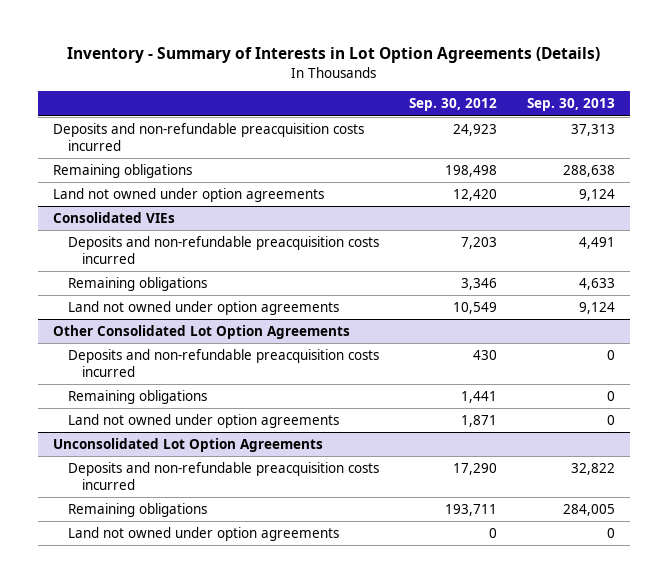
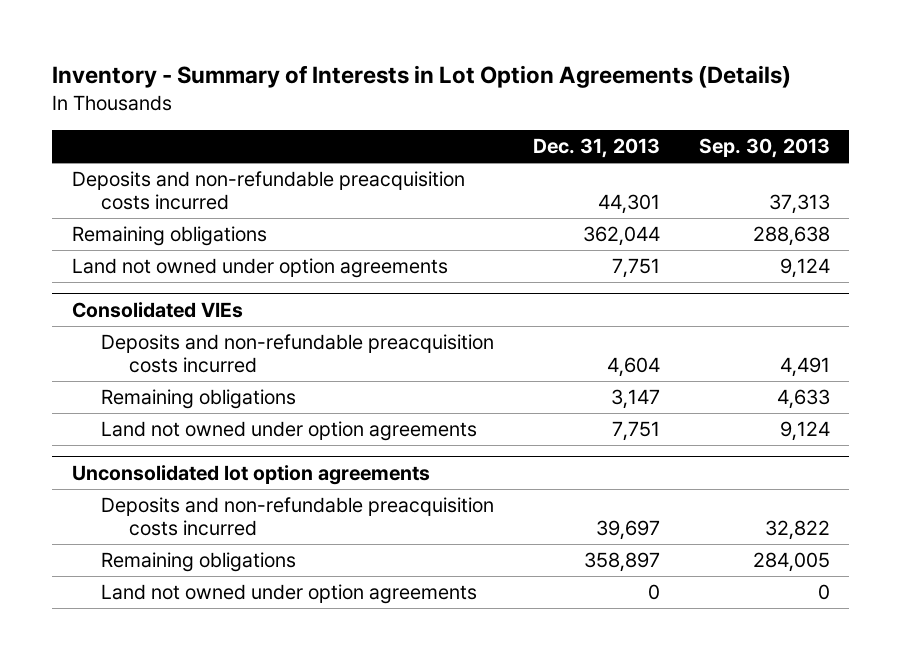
[408,98,497,112] Sep. 30, 2012 -> none
none -> [532,137,660,158] Dec. 31, 2013
[52,325,350,340] Other Consolidated Lot Option Agreements -> none
[67,349,379,377] Deposits and non-refundable preacquisition costs incurred -> none
[67,390,207,405] Remaining obligations -> none
[67,414,339,429] Land not owned under option agreements -> none
[52,438,323,453] Unconsolidated Lot Option Agreements -> [72,464,431,485] Unconsolidated lot option agreements

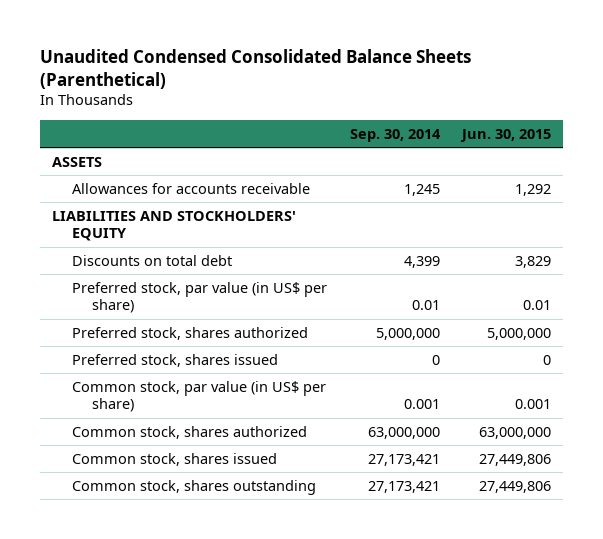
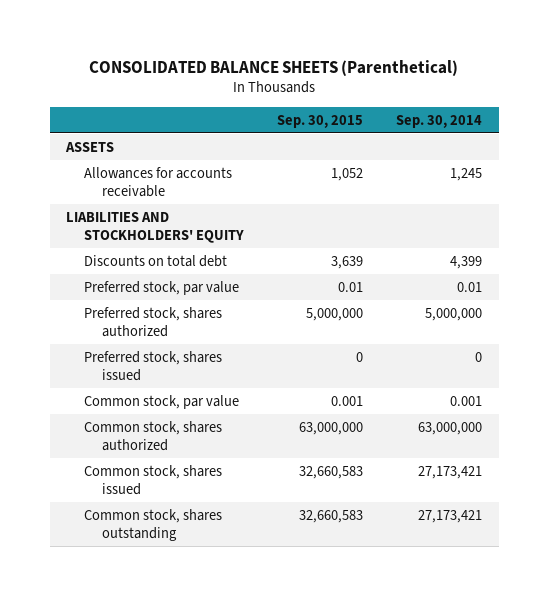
[40,48,472,89] Unaudited Condensed Consolidated Balance Sheets (Parenthetical) -> [89,59,459,76] CONSOLIDATED BALANCE SHEETS (Parenthetical)
[460,128,552,142] Jun. 30, 2015 -> none
none -> [277,114,364,128] Sep. 30, 2015
[71,281,327,314] Preferred stock, par value (in US$ per share) -> [84,280,240,295] Preferred stock, par value
[71,380,326,413] Common stock, par value (in US$ per share) -> [84,394,240,409] Common stock, par value

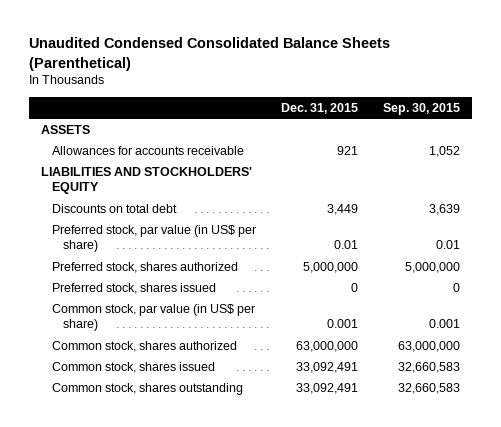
[89,59,459,76] CONSOLIDATED BALANCE SHEETS (Parenthetical) -> [28,37,390,71] Unaudited Condensed Consolidated Balance Sheets (Parenthetical)
[396,114,483,128] Sep. 30, 2014 -> none
none -> [281,102,359,114] Dec. 31, 2015
[84,280,240,295] Preferred stock, par value -> [52,225,257,253] Preferred stock, par value (in US$ per share)
[84,394,240,409] Common stock, par value -> [52,304,256,332] Common stock, par value (in US$ per share)

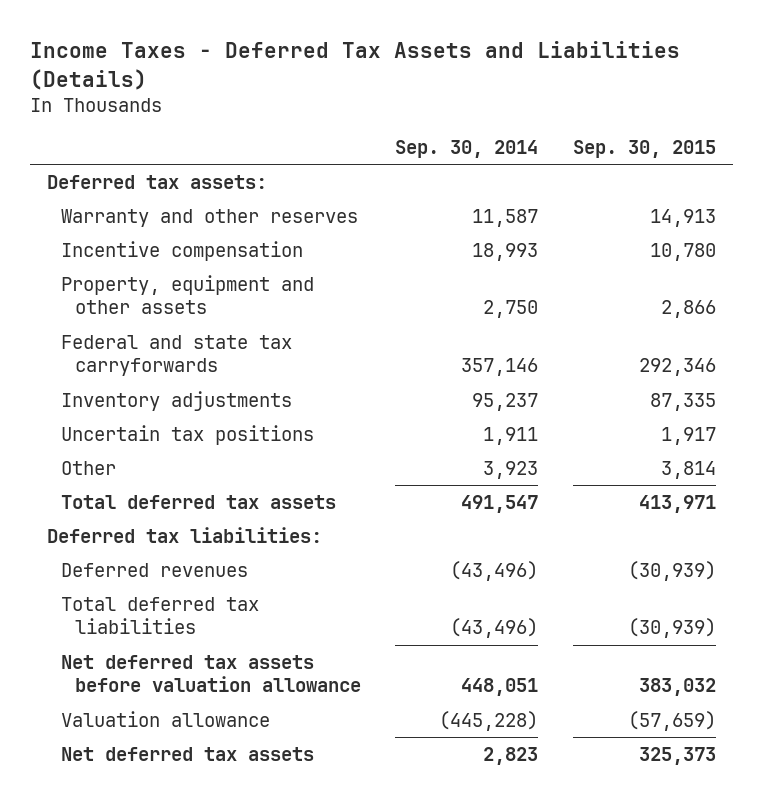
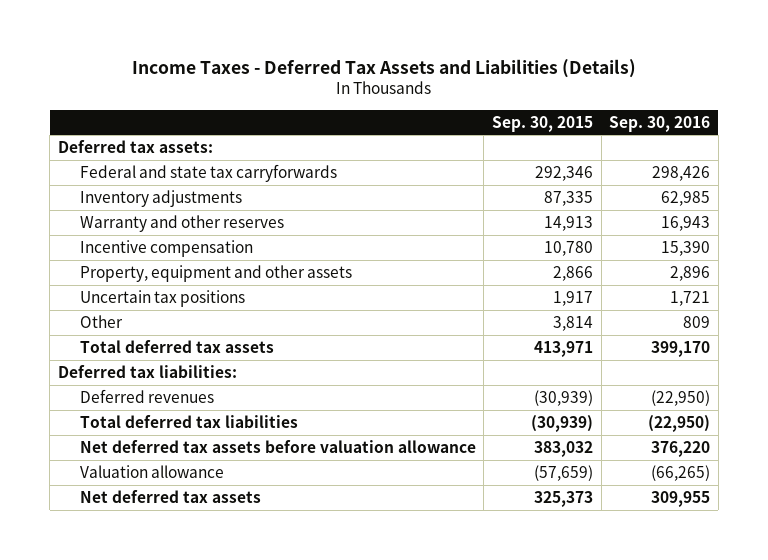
[395,139,539,158] Sep. 30, 2014 -> none
none -> [609,115,711,132] Sep. 30, 2016
[61,334,293,377] Federal and state tax carryforwards -> [79,163,337,182] Federal and state tax carryforwards
[61,390,293,411] Inventory adjustments -> [79,189,242,207] Inventory adjustments

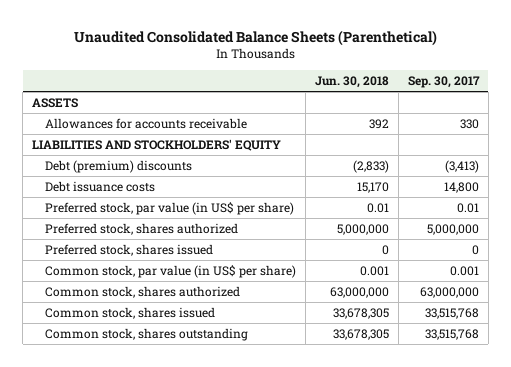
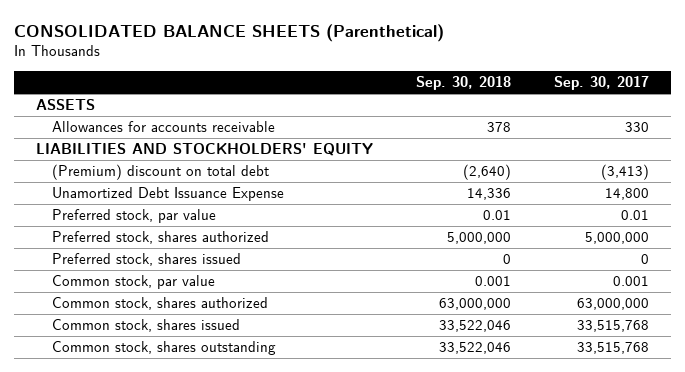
[73,29,437,46] Unaudited Consolidated Balance Sheets (Parenthetical) -> [14,23,445,42] CONSOLIDATED BALANCE SHEETS (Parenthetical)
[315,76,390,89] Jun. 30, 2018 -> none
none -> [415,76,511,91] Sep. 30, 2018
[45,159,193,173] Debt (premium) discounts -> [52,164,270,181] (Premium) discount on total debt
[45,180,156,192] Debt issuance costs -> [52,187,285,202] Unamortized Debt Issuance Expense
[45,201,295,215] Preferred stock, par value (in US$ per share) -> [52,209,217,224] Preferred stock, par value
[45,264,297,278] Common stock, par value (in US$ per share) -> [52,275,216,290] Common stock, par value

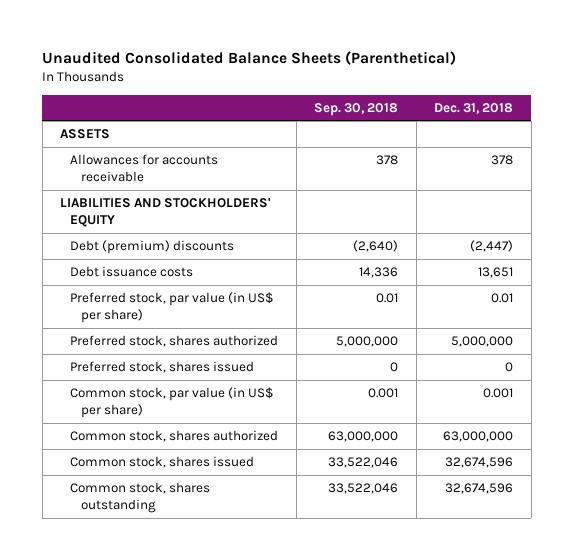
[14,23,445,42] CONSOLIDATED BALANCE SHEETS (Parenthetical) -> [42,51,457,66] Unaudited Consolidated Balance Sheets (Parenthetical)
[554,76,650,91] Sep. 30, 2017 -> none
none -> [434,102,514,114] Dec. 31, 2018
[52,164,270,181] (Premium) discount on total debt -> [70,240,235,255] Debt (premium) discounts
[52,187,285,202] Unamortized Debt Issuance Expense -> [70,266,194,278] Debt issuance costs
[52,209,217,224] Preferred stock, par value -> [70,292,275,324] Preferred stock, par value (in US$ per share)
[52,275,216,290] Common stock, par value -> [70,387,275,419] Common stock, par value (in US$ per share)

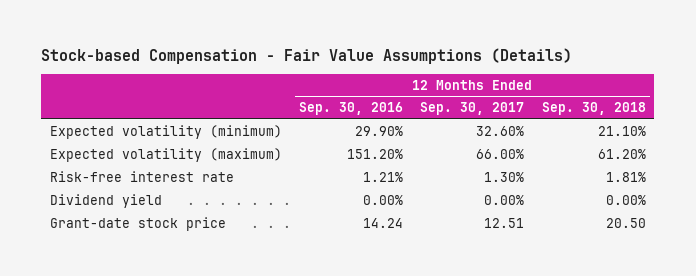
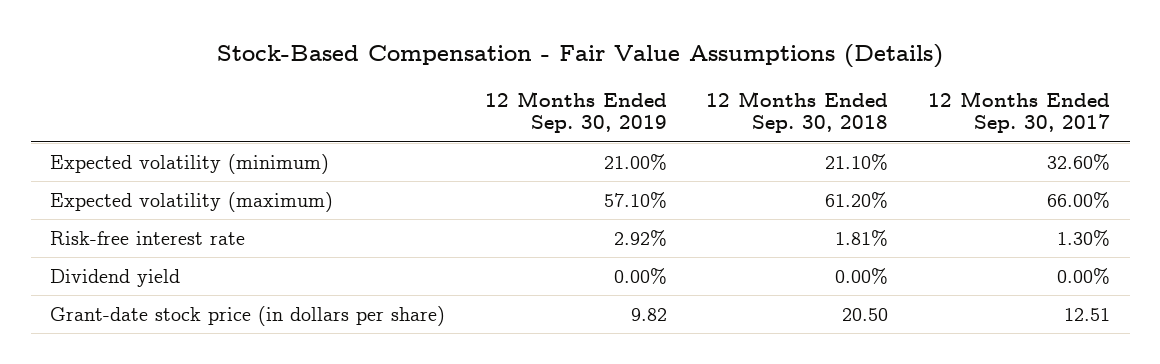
[41,47,573,64] Stock-based Compensation - Fair Value Assumptions (Details) -> [217,44,944,69] Stock-Based Compensation - Fair Value Assumptions (Details)
[299,102,404,116] Sep. 30, 2016 -> none
none -> [484,90,667,134] 12 Months Ended Sep. 30, 2019
[49,216,226,231] Grant-date stock price -> [50,305,446,326] Grant-date stock price (in dollars per share)

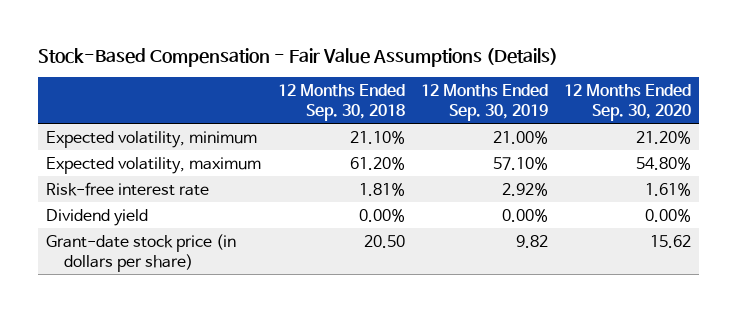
[927,90,1110,134] 12 Months Ended Sep. 30, 2017 -> none
none -> [564,84,692,122] 12 Months Ended Sep. 30, 2020
[50,153,330,174] Expected volatility (minimum) -> [46,130,258,148] Expected volatility, minimum
[50,191,334,212] Expected volatility (maximum) -> [46,156,262,174] Expected volatility, maximum

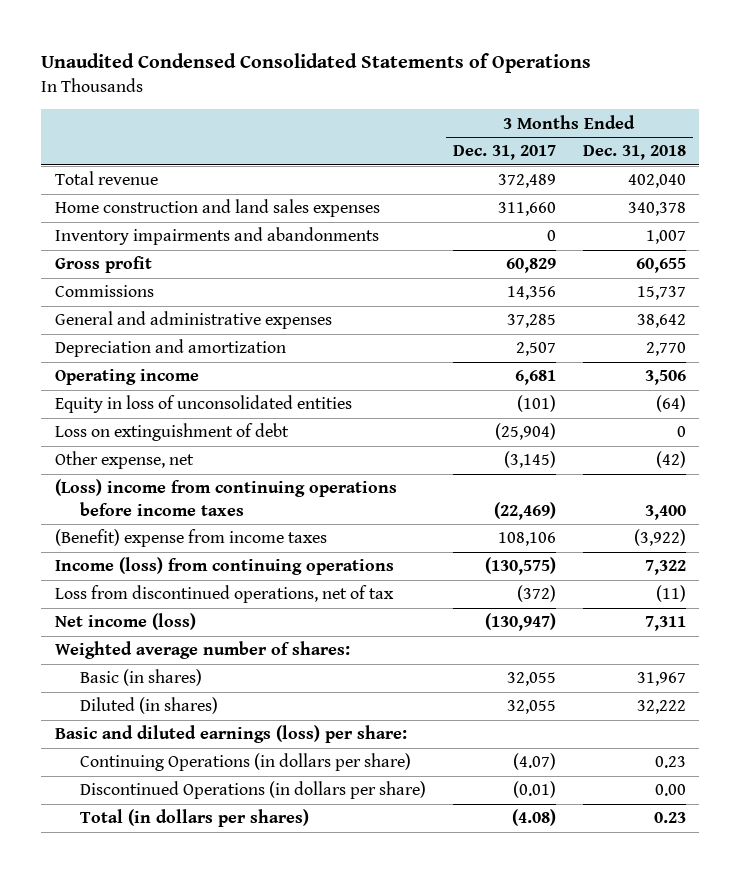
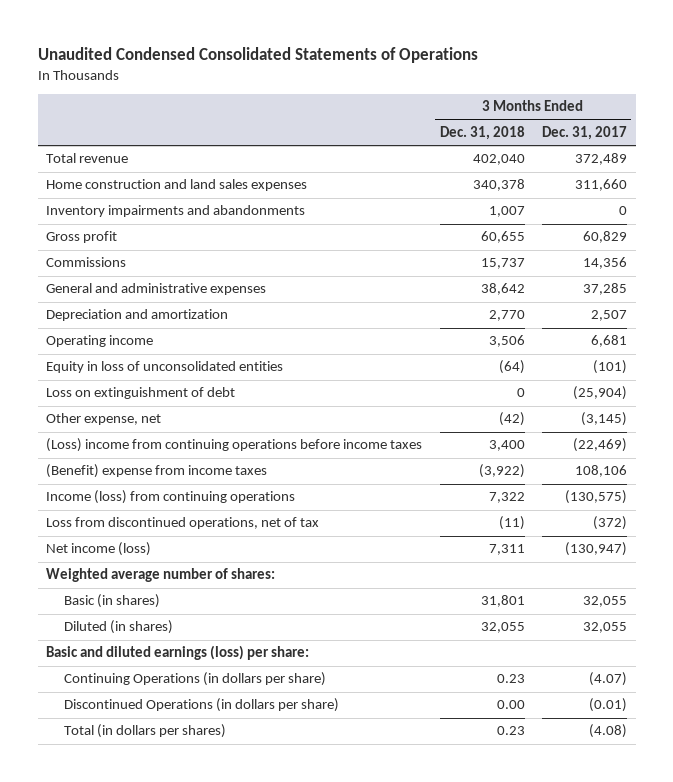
[636,672,686,687] 31,967 -> [480,595,525,608] 31,801
[636,700,686,715] 32,222 -> [480,622,525,634] 32,055

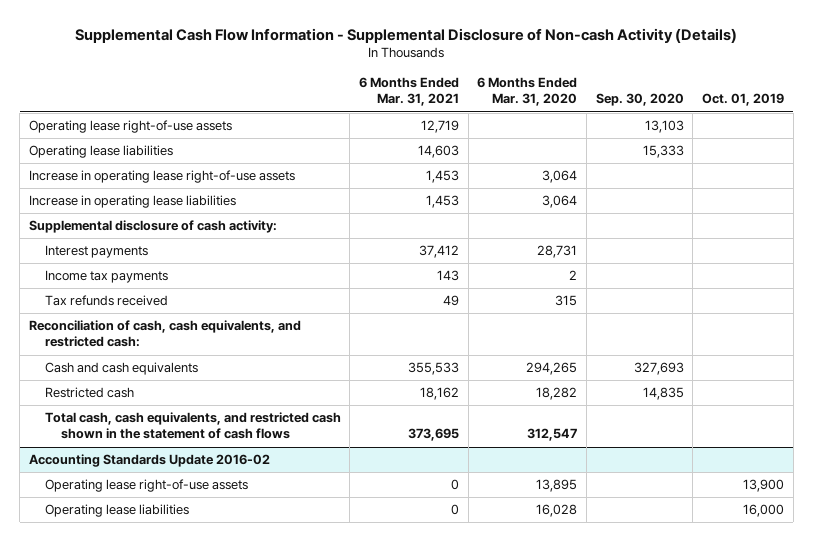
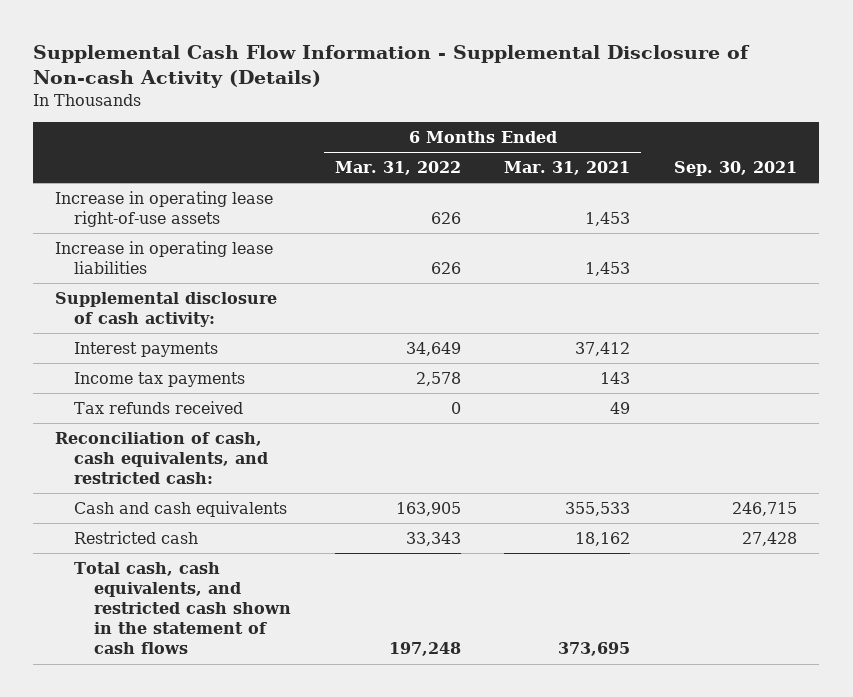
[477,77,578,107] 6 Months Ended Mar. 31, 2020 -> none
[595,93,684,107] Sep. 30, 2020 -> none
[702,93,785,107] Oct. 01, 2019 -> none
none -> [334,161,461,176] Mar. 31, 2022
none -> [674,161,798,177] Sep. 30, 2021
[28,120,232,134] Operating lease right-of-use assets -> none
[28,145,173,159] Operating lease liabilities -> none
[28,454,270,468] Accounting Standards Update 2016-02 -> none
[44,479,248,493] Operating lease right-of-use assets -> none
[44,504,189,518] Operating lease liabilities -> none

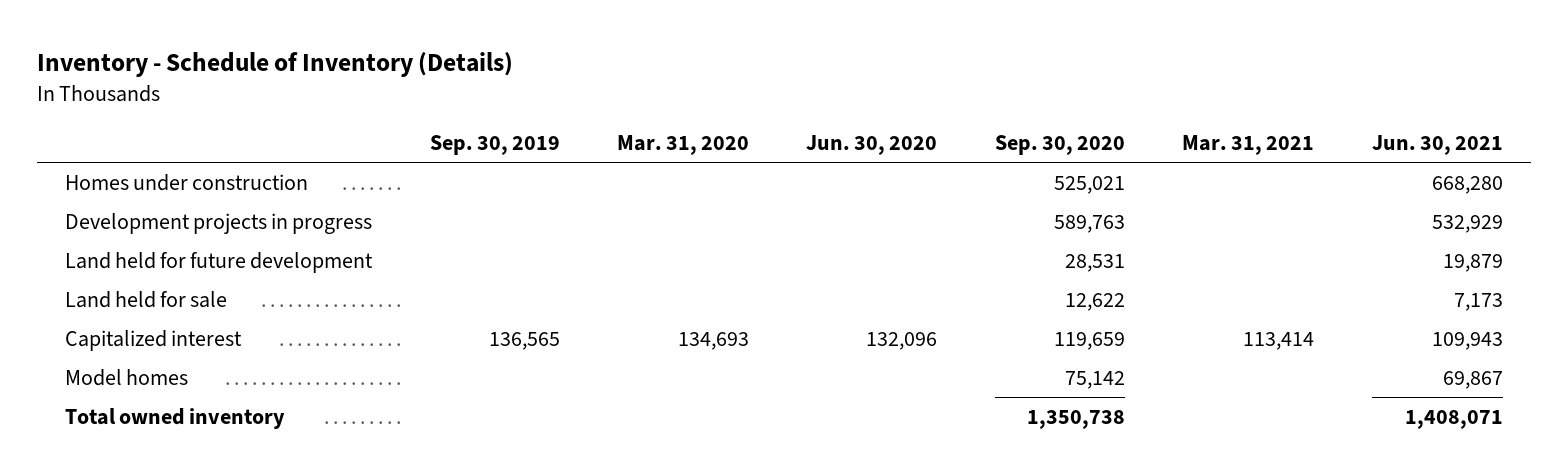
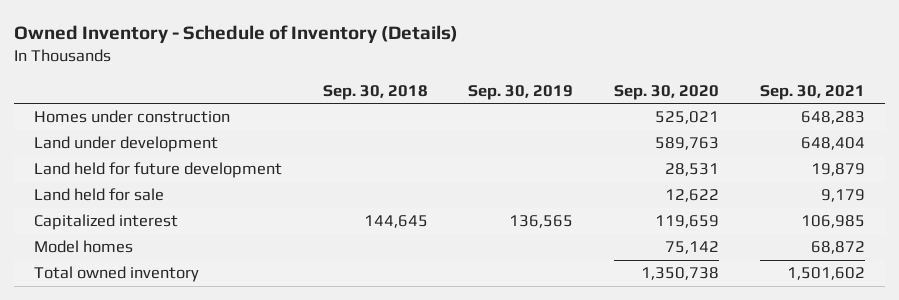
[36,51,513,77] Inventory - Schedule of Inventory (Details) -> [13,25,458,44] Owned Inventory - Schedule of Inventory (Details)
[617,134,750,155] Mar. 31, 2020 -> none
[806,134,938,155] Jun. 30, 2020 -> none
[1182,134,1315,155] Mar. 31, 2021 -> none
[1371,134,1503,155] Jun. 30, 2021 -> none
none -> [322,84,428,100] Sep. 30, 2018
none -> [759,84,865,100] Sep. 30, 2021
[65,212,373,234] Development projects in progress -> [34,136,219,153] Land under development

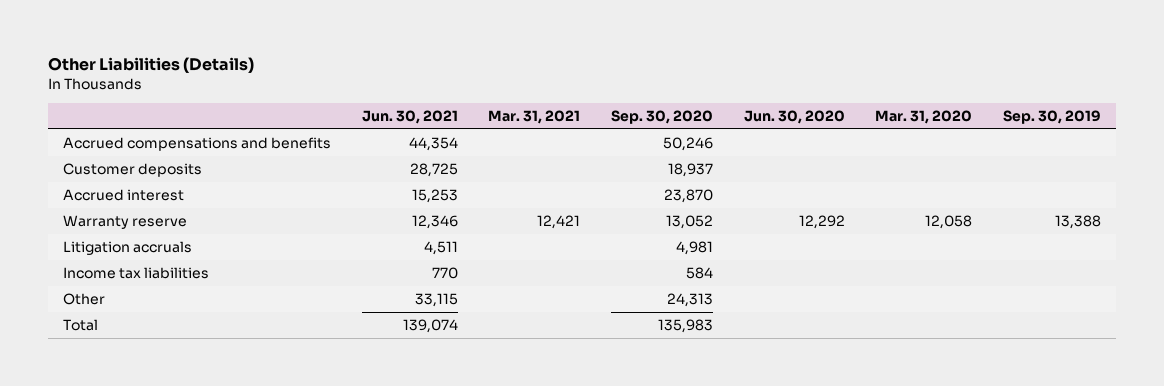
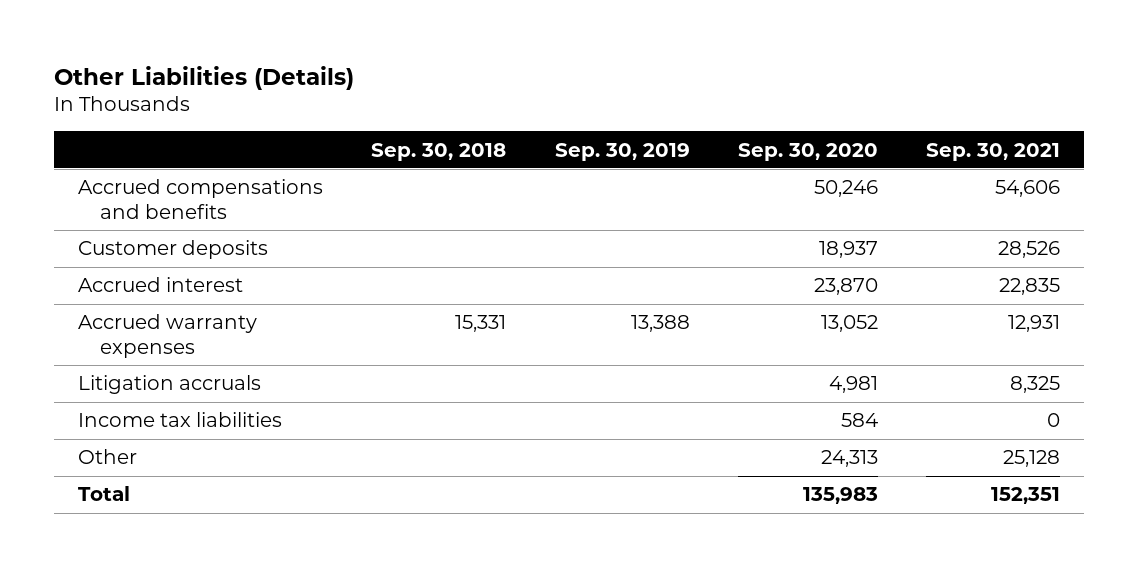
[361,109,458,124] Jun. 30, 2021 -> none
[488,109,581,124] Mar. 31, 2021 -> none
[743,109,845,124] Jun. 30, 2020 -> none
[875,109,973,124] Mar. 31, 2020 -> none
none -> [371,142,507,161] Sep. 30, 2018
none -> [926,142,1061,161] Sep. 30, 2021
[63,214,188,229] Warranty reserve -> [78,314,258,358] Accrued warranty expenses

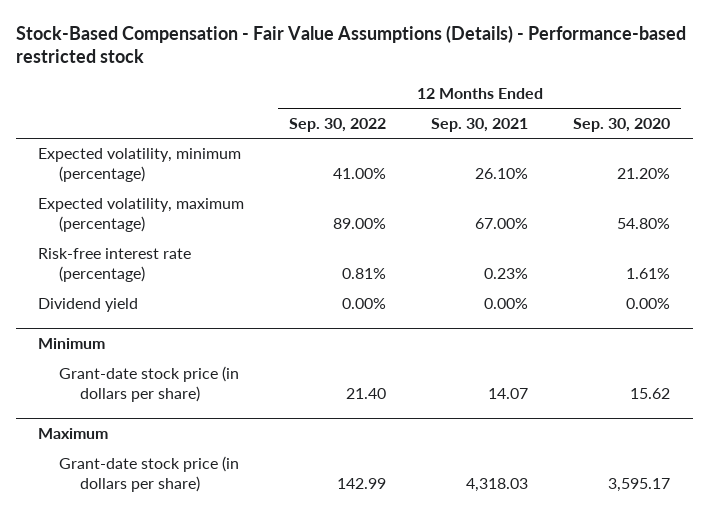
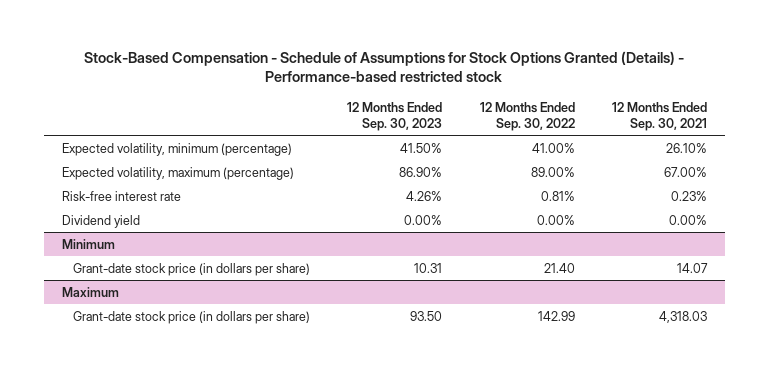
[15,24,686,64] Stock-Based Compensation - Fair Value Assumptions (Details) - Performance-based restricted stock -> [84,50,685,83] Stock-Based Compensation - Schedule of Assumptions for Stock Options Granted (Details) - Performance-based restricted stock
[573,117,671,132] Sep. 30, 2020 -> none
none -> [347,101,443,131] 12 Months Ended Sep. 30, 2023
[38,248,192,283] Risk-free interest rate (percentage) -> [62,190,182,201] Risk-free interest rate

